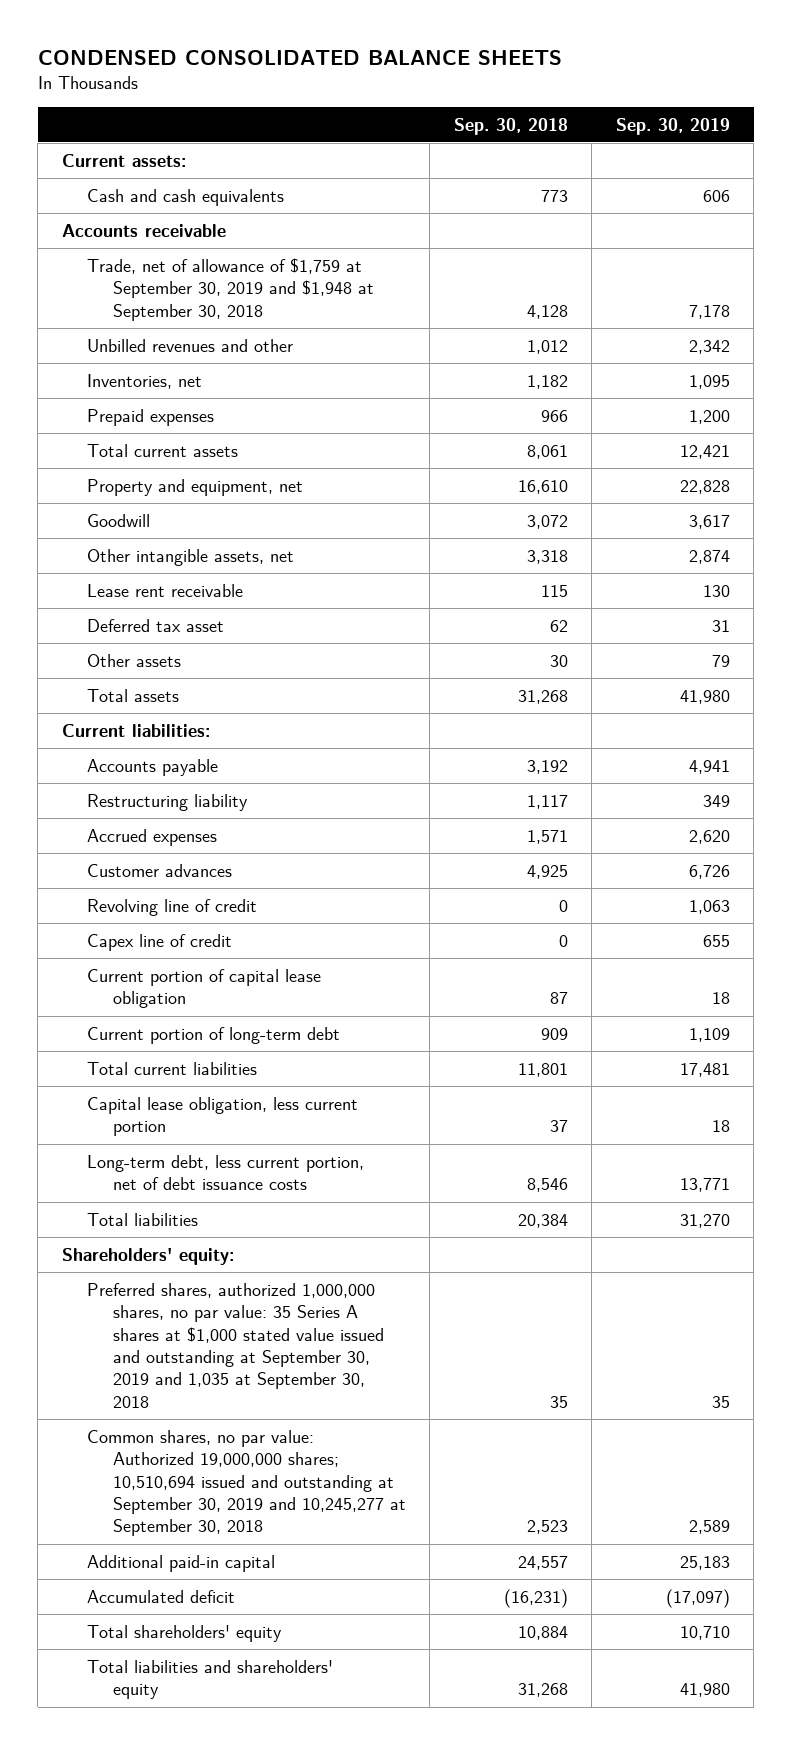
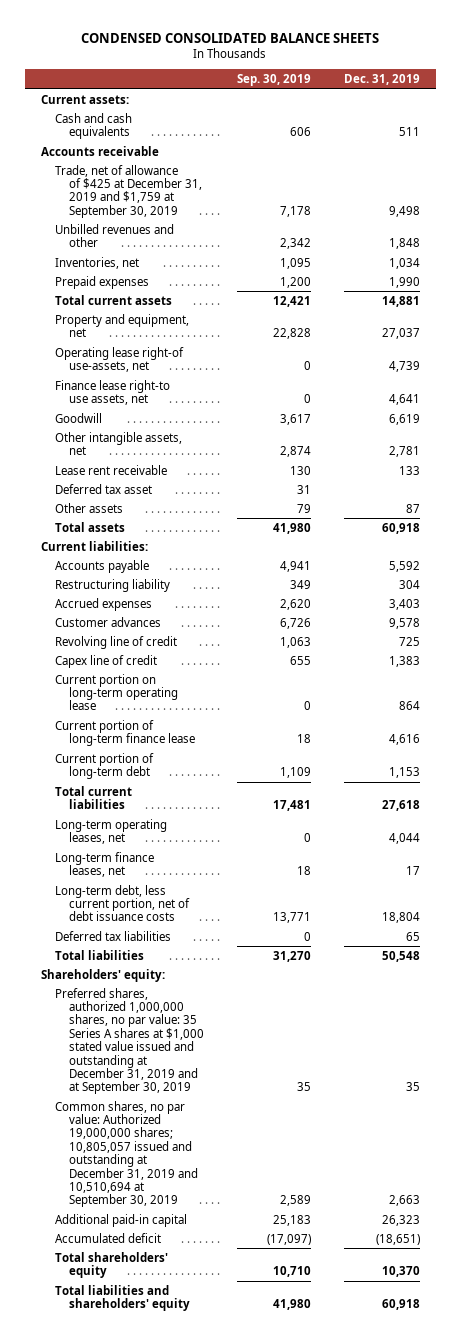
[453,117,568,135] Sep. 30, 2018 -> none
none -> [343,74,420,86] Dec. 31, 2019
[87,257,374,321] Trade, net of allowance of $1,759 at September 30, 2019 and $1,948 at September 30, 2018 -> [55,164,202,218] Trade, net of allowance of $425 at December 31, 2019 and $1,759 at September 30, 2019
none -> [55,346,185,373] Operating lease right-of use-assets, net
none -> [55,379,171,406] Finance lease right-to use assets, net
[87,968,322,1009] Current portion of capital lease obligation -> none
none -> [55,673,178,711] Current portion on long-term operating lease
none -> [55,719,195,747] Current portion of long-term finance lease
[87,1096,359,1137] Capital lease obligation, less current portion -> none
none -> [55,818,168,845] Long-term operating leases, net
none -> [55,851,155,878] Long-term finance leases, net
none -> [55,930,172,941] Deferred tax liabilities
[87,1282,384,1408] Preferred shares, authorized 1,000,000 shares, no par value: 35 Series A shares at $1,000 stated value issued and outstanding at September 30, 2019 and 1,035 at September 30, 2018 -> [55,987,204,1095] Preferred shares, authorized 1,000,000 shares, no par value: 35 Series A shares at $1,000 stated value issued and outstanding at December 31, 2019 and at September 30, 2019
[87,1429,406,1537] Common shares, no par value: Authorized 19,000,000 shares; 10,510,694 issued and outstanding at September 30, 2019 and 10,245,277 at September 30, 2018 -> [55,1100,198,1208] Common shares, no par value: Authorized 19,000,000 shares; 10,805,057 issued and outstanding at December 31, 2019 and 10,510,694 at September 30, 2019

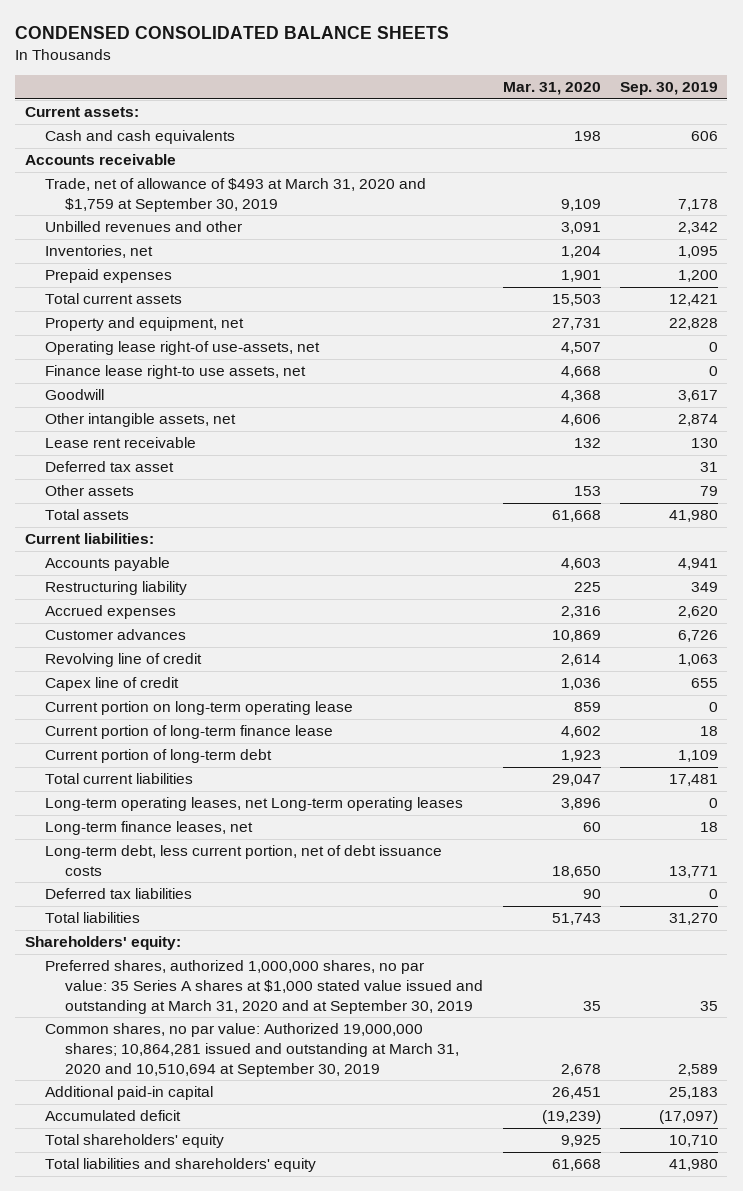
[343,74,420,86] Dec. 31, 2019 -> none
none -> [502,82,601,96] Mar. 31, 2020
[55,164,202,218] Trade, net of allowance of $425 at December 31, 2019 and $1,759 at September 30, 2019 -> [45,178,427,212] Trade, net of allowance of $493 at March 31, 2020 and $1,759 at September 30, 2019
[55,818,168,845] Long-term operating leases, net -> [45,797,464,812] Long-term operating leases, net Long-term operating leases
[55,987,204,1095] Preferred shares, authorized 1,000,000 shares, no par value: 35 Series A shares at $1,000 stated value issued and outstanding at December 31, 2019 and at September 30, 2019 -> [45,960,484,1014] Preferred shares, authorized 1,000,000 shares, no par value: 35 Series A shares at $1,000 stated value issued and outstanding at March 31, 2020 and at September 30, 2019
[55,1100,198,1208] Common shares, no par value: Authorized 19,000,000 shares; 10,805,057 issued and outstanding at December 31, 2019 and 10,510,694 at September 30, 2019 -> [45,1023,460,1077] Common shares, no par value: Authorized 19,000,000 shares; 10,864,281 issued and outstanding at March 31, 2020 and 10,510,694 at September 30, 2019

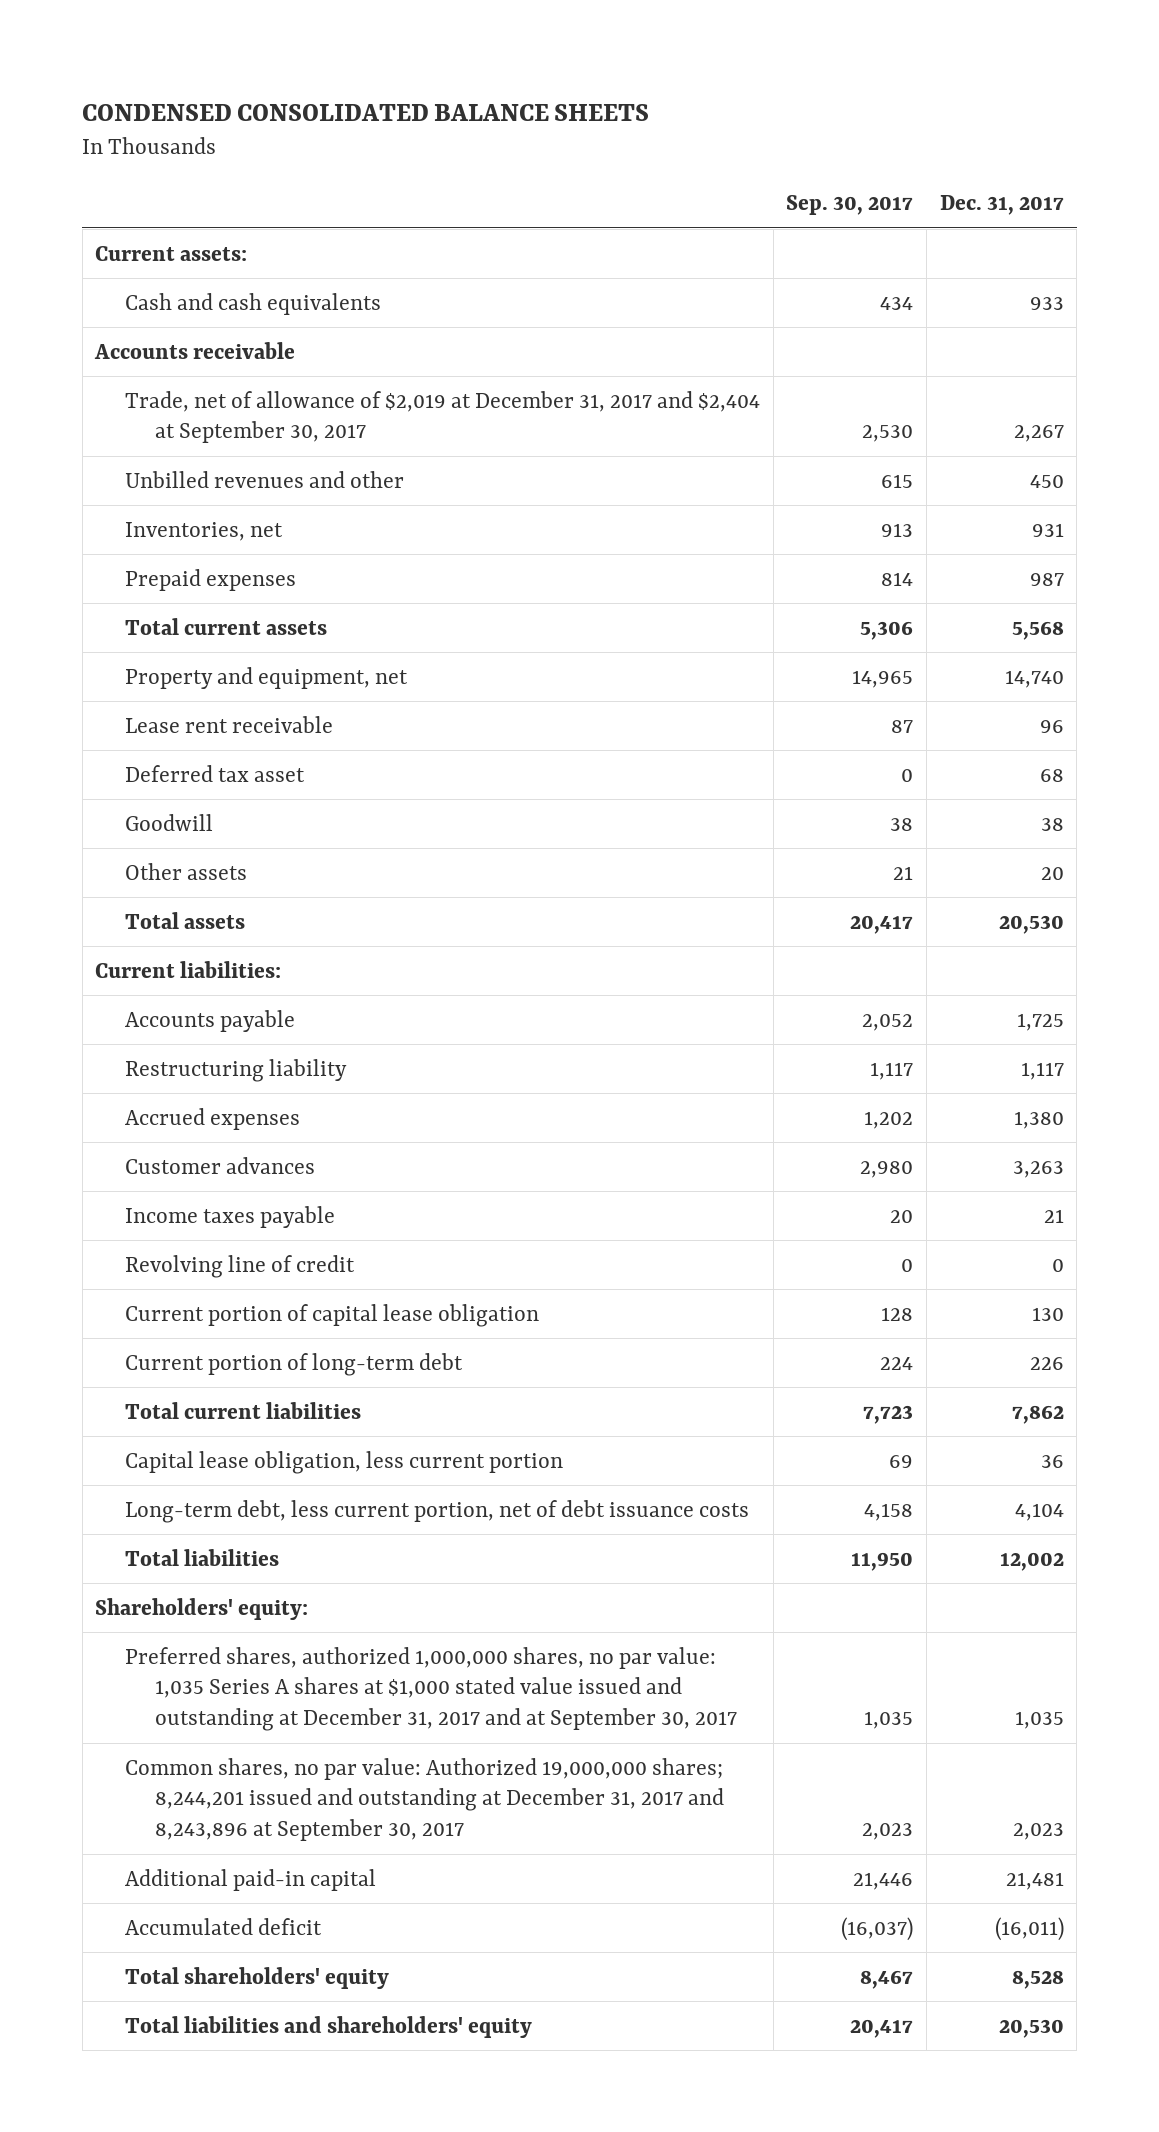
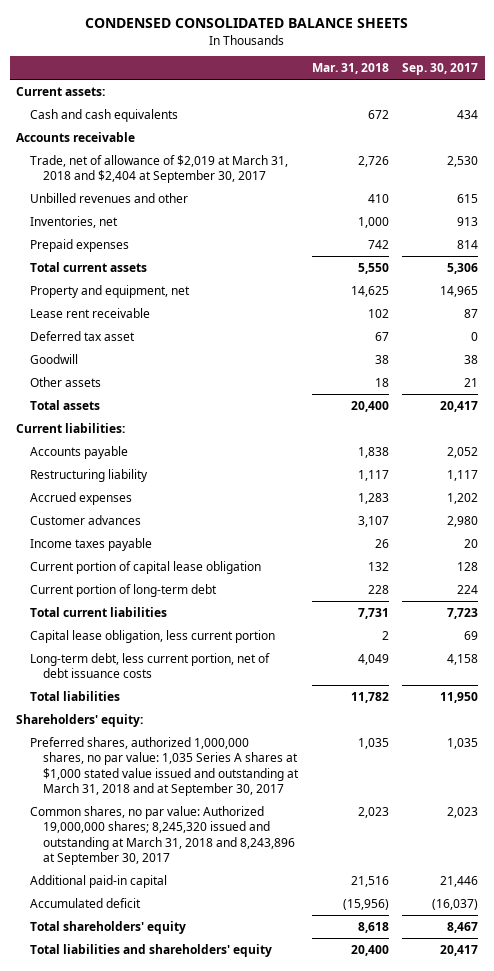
[939,195,1064,216] Dec. 31, 2017 -> none
none -> [311,63,389,75] Mar. 31, 2018
[125,390,761,444] Trade, net of allowance of $2,019 at December 31, 2017 and $2,404 at September 30, 2017 -> [29,154,288,184] Trade, net of allowance of $2,019 at March 31, 2018 and $2,404 at September 30, 2017
[125,1254,356,1278] Revolving line of credit -> none
[125,1646,738,1731] Preferred shares, authorized 1,000,000 shares, no par value: 1,035 Series A shares at $1,000 stated value issued and outstanding at December 31, 2017 and at September 30, 2017 -> [29,736,300,797] Preferred shares, authorized 1,000,000 shares, no par value: 1,035 Series A shares at $1,000 stated value issued and outstanding at March 31, 2018 and at September 30, 2017
[125,1757,725,1841] Common shares, no par value: Authorized 19,000,000 shares; 8,244,201 issued and outstanding at December 31, 2017 and 8,243,896 at September 30, 2017 -> [29,805,296,866] Common shares, no par value: Authorized 19,000,000 shares; 8,245,320 issued and outstanding at March 31, 2018 and 8,243,896 at September 30, 2017

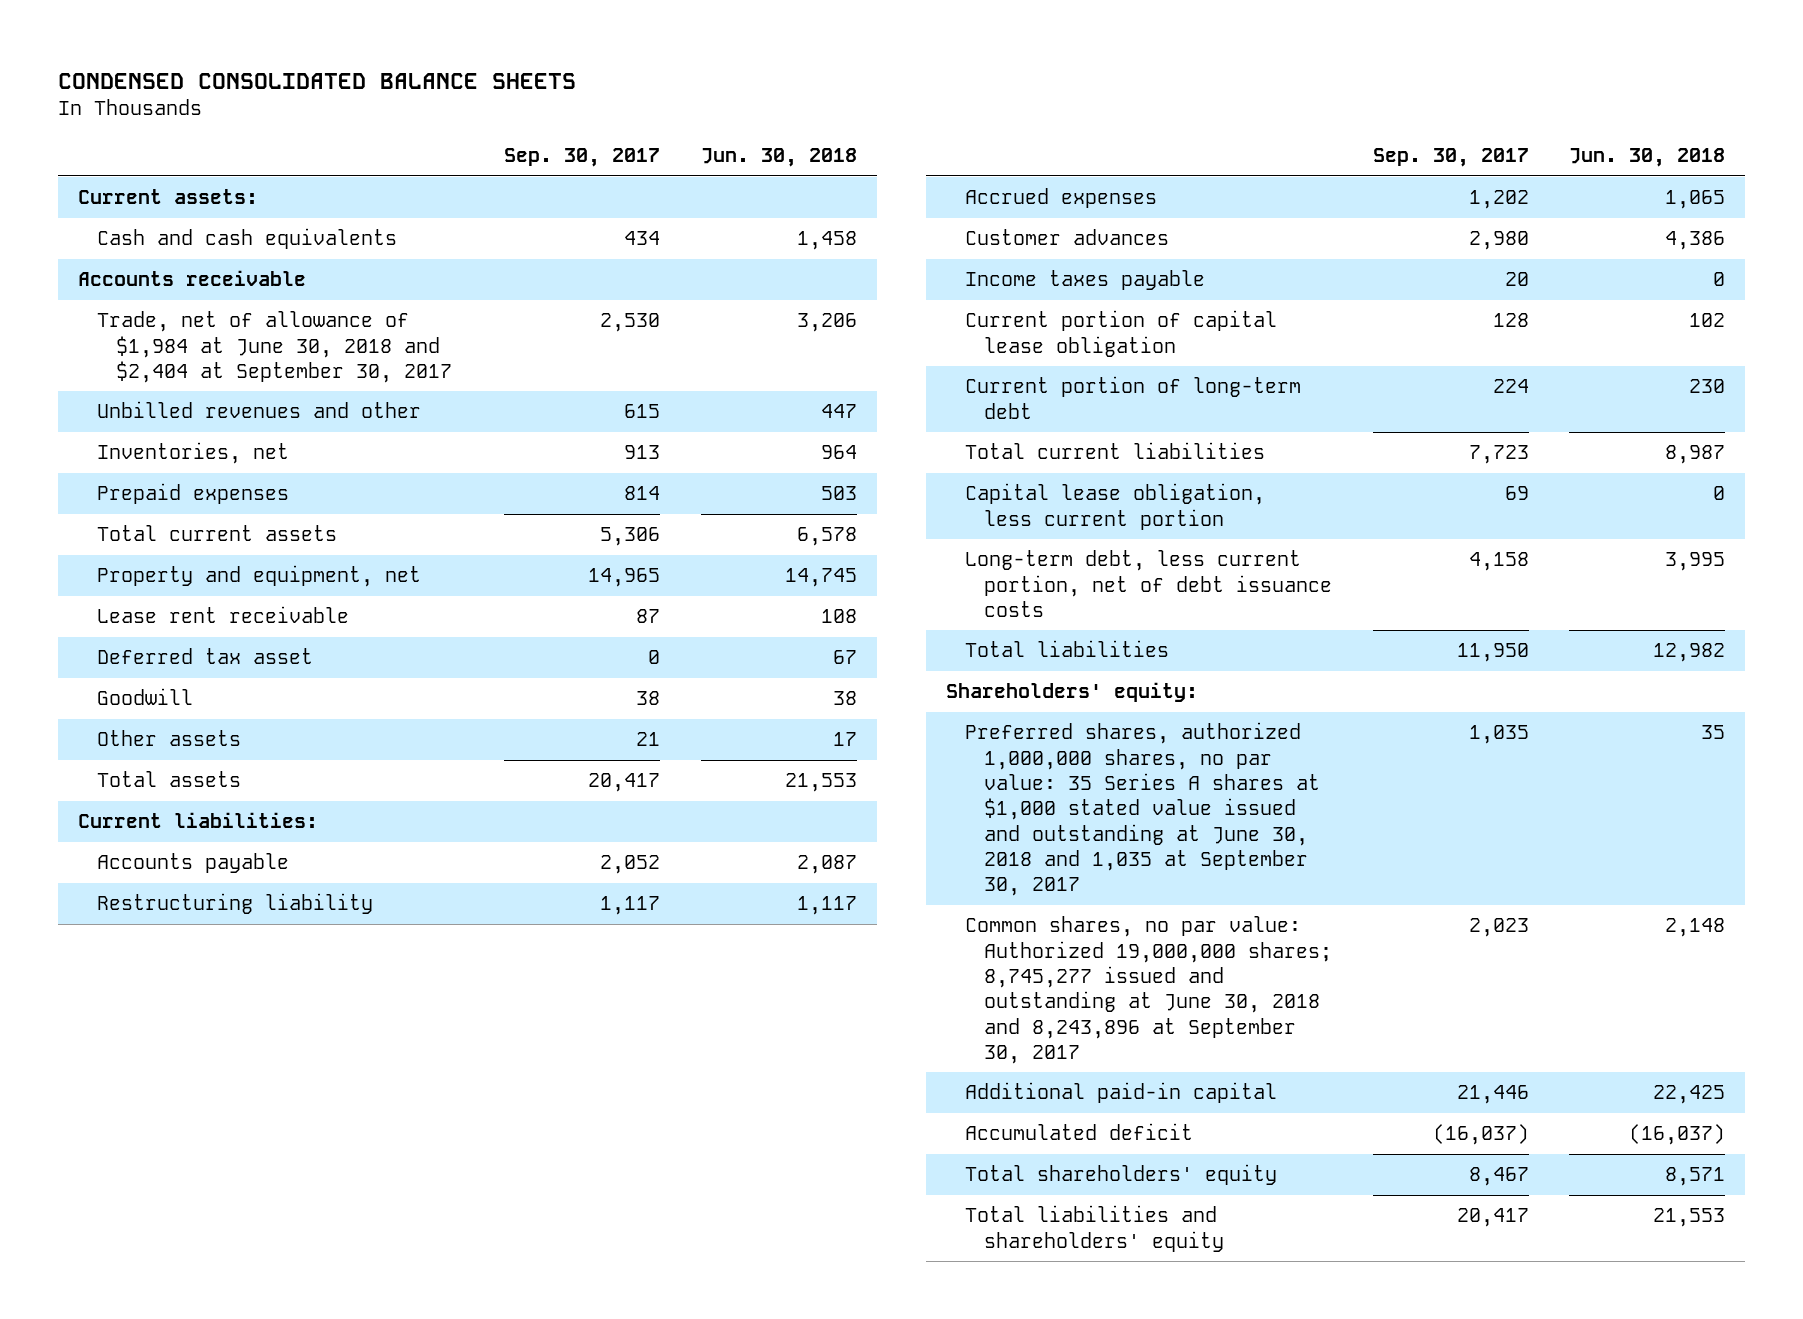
[311,63,389,75] Mar. 31, 2018 -> none
none -> [700,148,857,168] Jun. 30, 2018
[29,154,288,184] Trade, net of allowance of $2,019 at March 31, 2018 and $2,404 at September 30, 2017 -> [97,311,453,383] Trade, net of allowance of $1,984 at June 30, 2018 and $2,404 at September 30, 2017
[29,736,300,797] Preferred shares, authorized 1,000,000 shares, no par value: 1,035 Series A shares at $1,000 stated value issued and outstanding at March 31, 2018 and at September 30, 2017 -> [965,722,1321,897] Preferred shares, authorized 1,000,000 shares, no par value: 35 Series A shares at $1,000 stated value issued and outstanding at June 30, 2018 and 1,035 at September 30, 2017
[29,805,296,866] Common shares, no par value: Authorized 19,000,000 shares; 8,245,320 issued and outstanding at March 31, 2018 and 8,243,896 at September 30, 2017 -> [965,916,1333,1064] Common shares, no par value: Authorized 19,000,000 shares; 8,745,277 issued and outstanding at June 30, 2018 and 8,243,896 at September 30, 2017

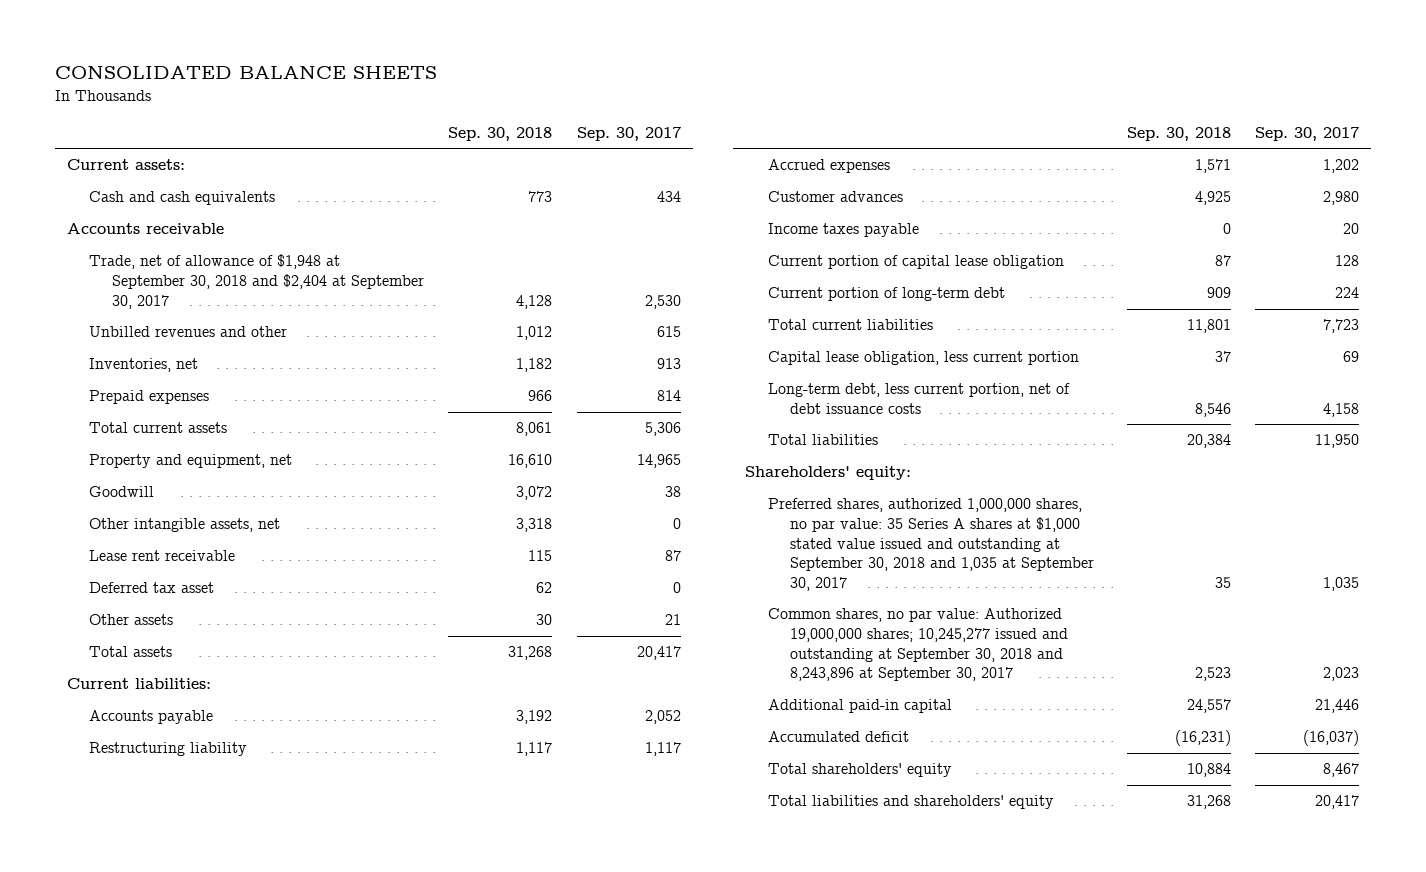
[58,72,577,89] CONDENSED CONSOLIDATED BALANCE SHEETS -> [54,66,437,80] CONSOLIDATED BALANCE SHEETS
[700,148,857,168] Jun. 30, 2018 -> none
none -> [448,127,553,142] Sep. 30, 2018
[97,311,453,383] Trade, net of allowance of $1,984 at June 30, 2018 and $2,404 at September 30, 2017 -> [89,254,425,309] Trade, net of allowance of $1,948 at September 30, 2018 and $2,404 at September 30, 2017
[97,688,194,706] Goodwill -> [89,486,155,498] Goodwill
none -> [89,518,281,533] Other intangible assets, net
[965,722,1321,897] Preferred shares, authorized 1,000,000 shares, no par value: 35 Series A shares at $1,000 stated value issued and outstanding at June 30, 2018 and 1,035 at September 30, 2017 -> [767,498,1095,591] Preferred shares, authorized 1,000,000 shares, no par value: 35 Series A shares at $1,000 stated value issued and outstanding at September 30, 2018 and 1,035 at September 30, 2017
[965,916,1333,1064] Common shares, no par value: Authorized 19,000,000 shares; 8,745,277 issued and outstanding at June 30, 2018 and 8,243,896 at September 30, 2017 -> [767,608,1069,682] Common shares, no par value: Authorized 19,000,000 shares; 10,245,277 issued and outstanding at September 30, 2018 and 8,243,896 at September 30, 2017

